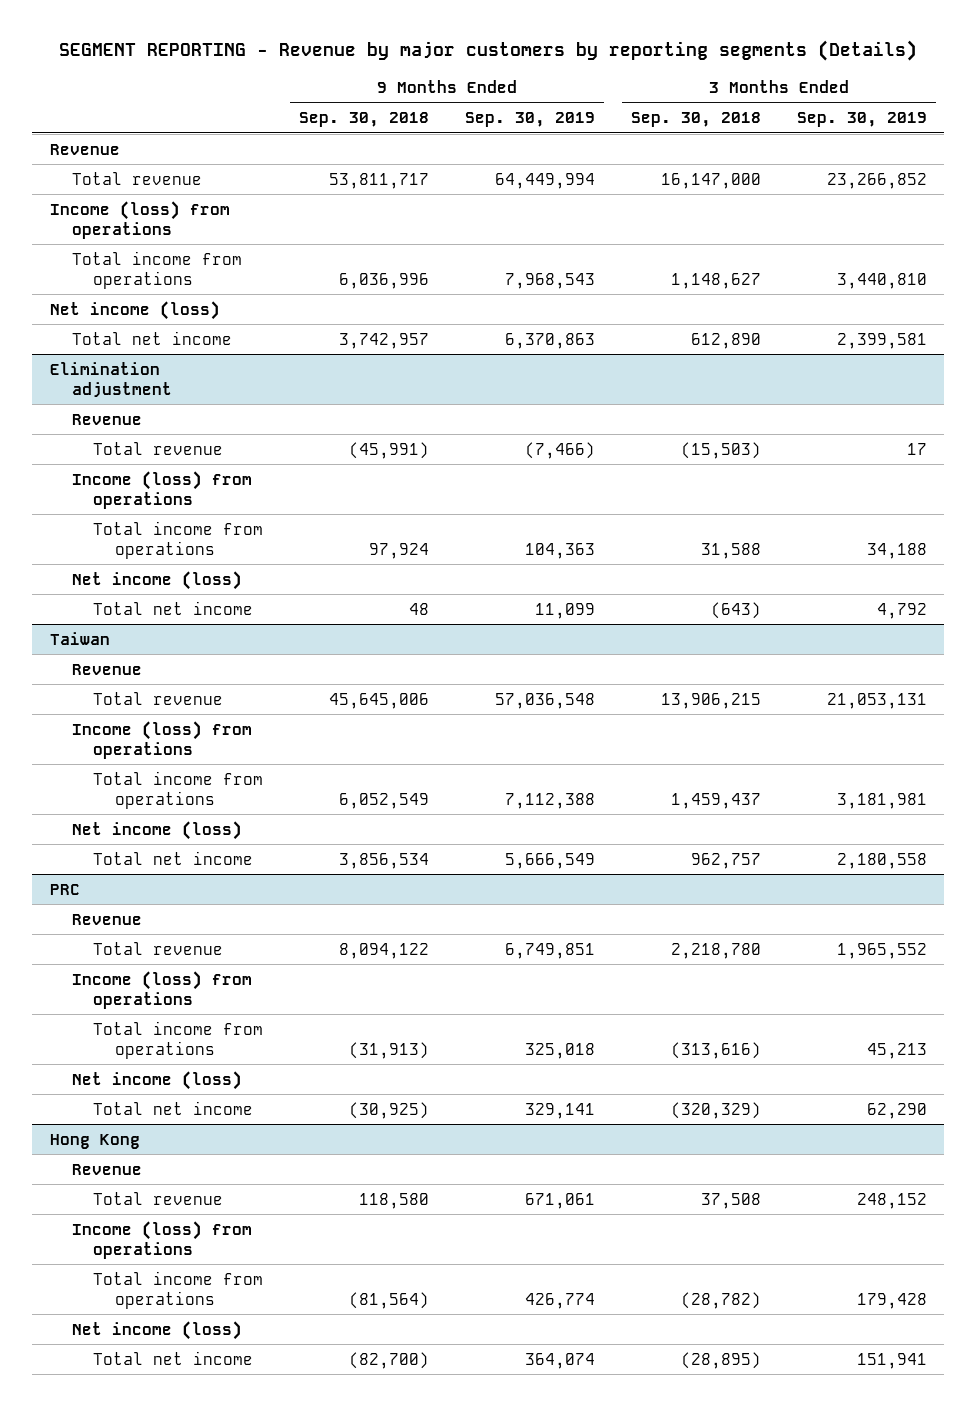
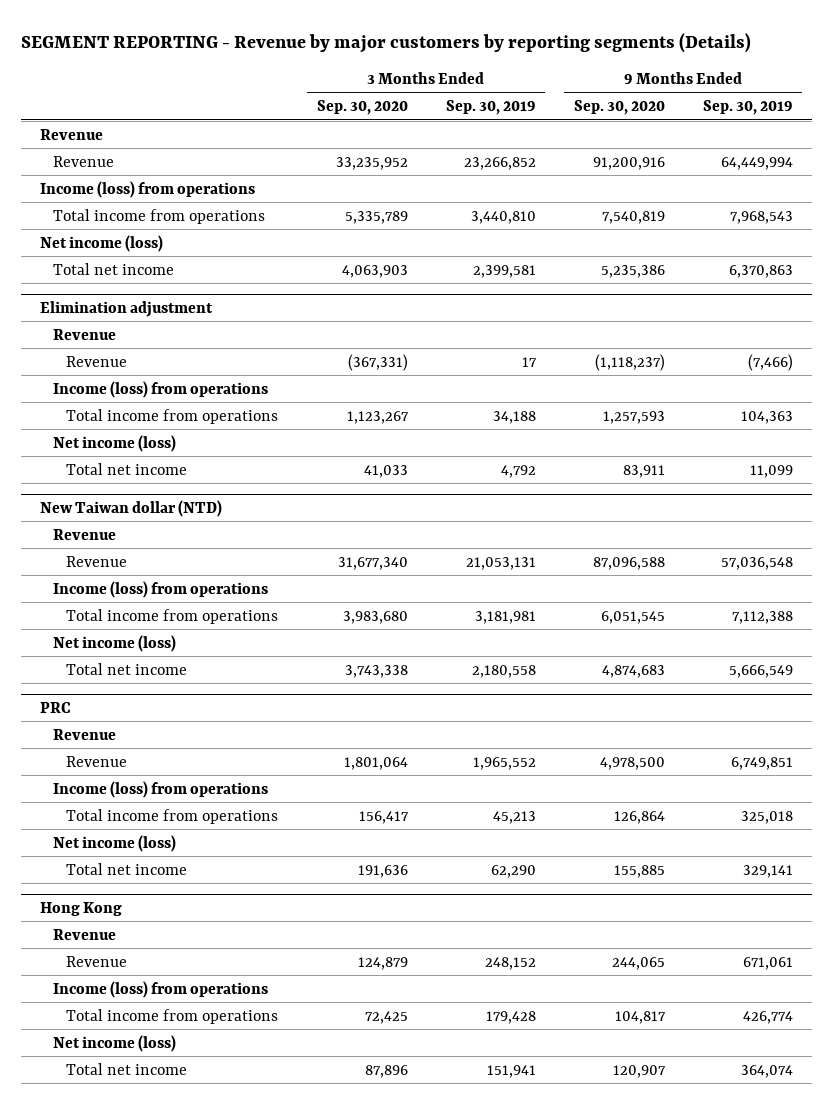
[299,112,430,128] Sep. 30, 2018 -> none
[630,112,761,128] Sep. 30, 2018 -> none
none -> [316,100,408,116] Sep. 30, 2020
none -> [573,100,665,116] Sep. 30, 2020
[71,171,202,185] Total revenue -> [53,155,115,167] Revenue
[93,441,224,455] Total revenue -> [66,355,128,367] Revenue
[49,631,110,645] Taiwan -> [39,499,222,517] New Taiwan dollar (NTD)
[93,691,224,705] Total revenue -> [66,555,128,567] Revenue
[93,941,224,955] Total revenue -> [66,755,128,767] Revenue
[93,1191,224,1205] Total revenue -> [66,955,128,967] Revenue

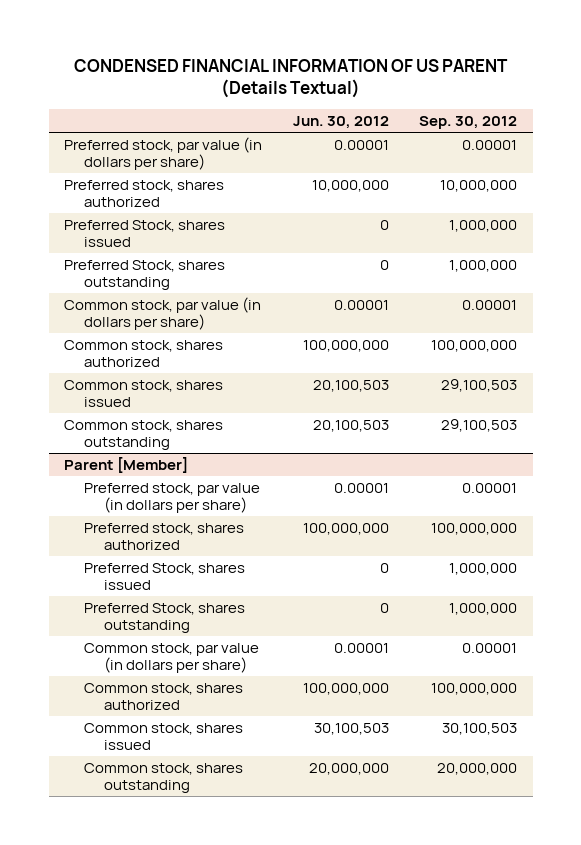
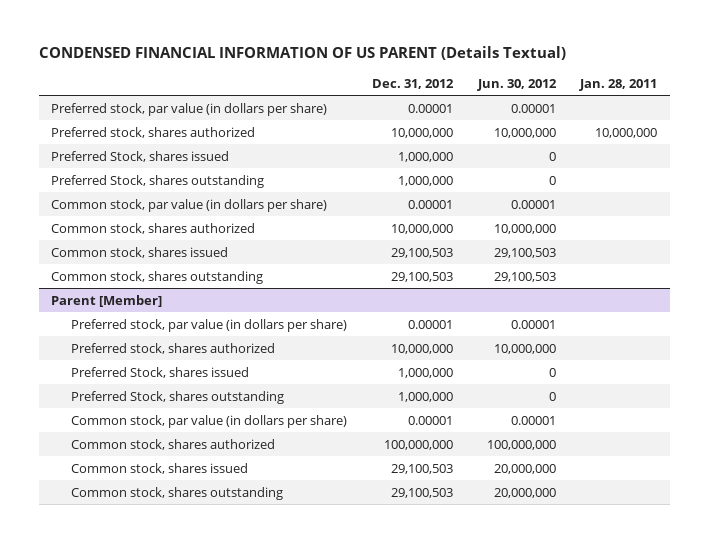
[419,116,518,130] Sep. 30, 2012 -> none
none -> [371,78,454,89] Dec. 31, 2012
none -> [579,78,658,91] Jan. 28, 2011
[302,339,389,352] 100,000,000 -> [493,223,556,234] 10,000,000
[312,379,389,392] 20,100,503 -> [493,247,556,258] 29,100,503
[312,419,389,432] 20,100,503 -> [493,271,556,282] 29,100,503
[302,522,389,535] 100,000,000 -> [493,343,556,354] 10,000,000
[313,722,389,735] 30,100,503 -> [493,463,556,474] 20,000,000

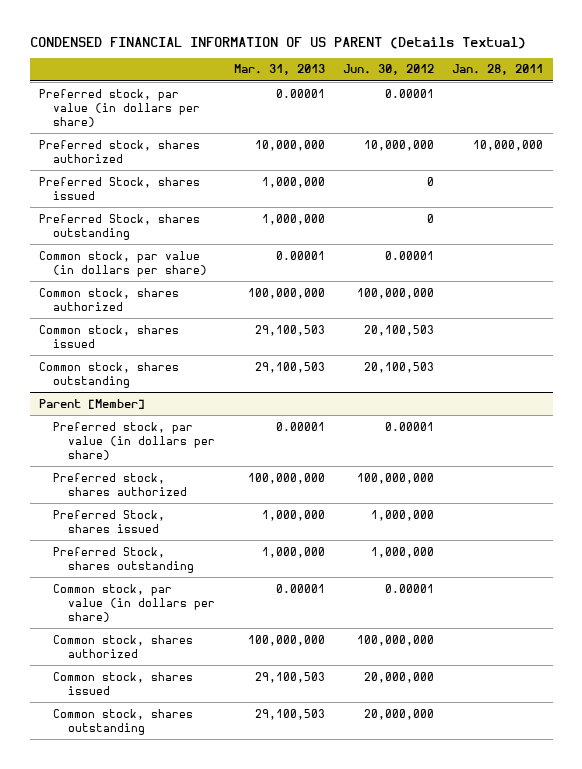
[371,78,454,89] Dec. 31, 2012 -> none
none -> [233,64,325,76] Mar. 31, 2013
[493,223,556,234] 10,000,000 -> [357,287,435,299] 100,000,000
[493,247,556,258] 29,100,503 -> [364,324,435,336] 20,100,503
[493,271,556,282] 29,100,503 -> [364,361,435,373] 20,100,503
[493,343,556,354] 10,000,000 -> [357,472,435,484] 100,000,000
[548,367,556,377] 0 -> [371,509,435,521] 1,000,000
[548,391,556,401] 0 -> [371,546,435,558] 1,000,000

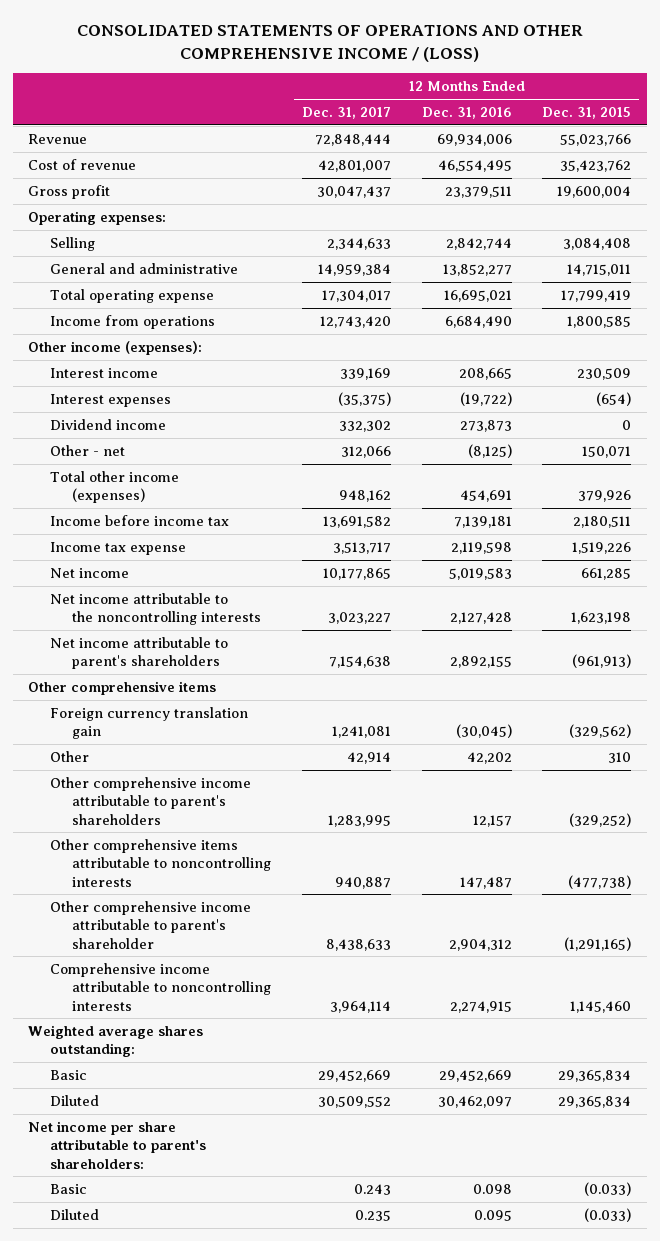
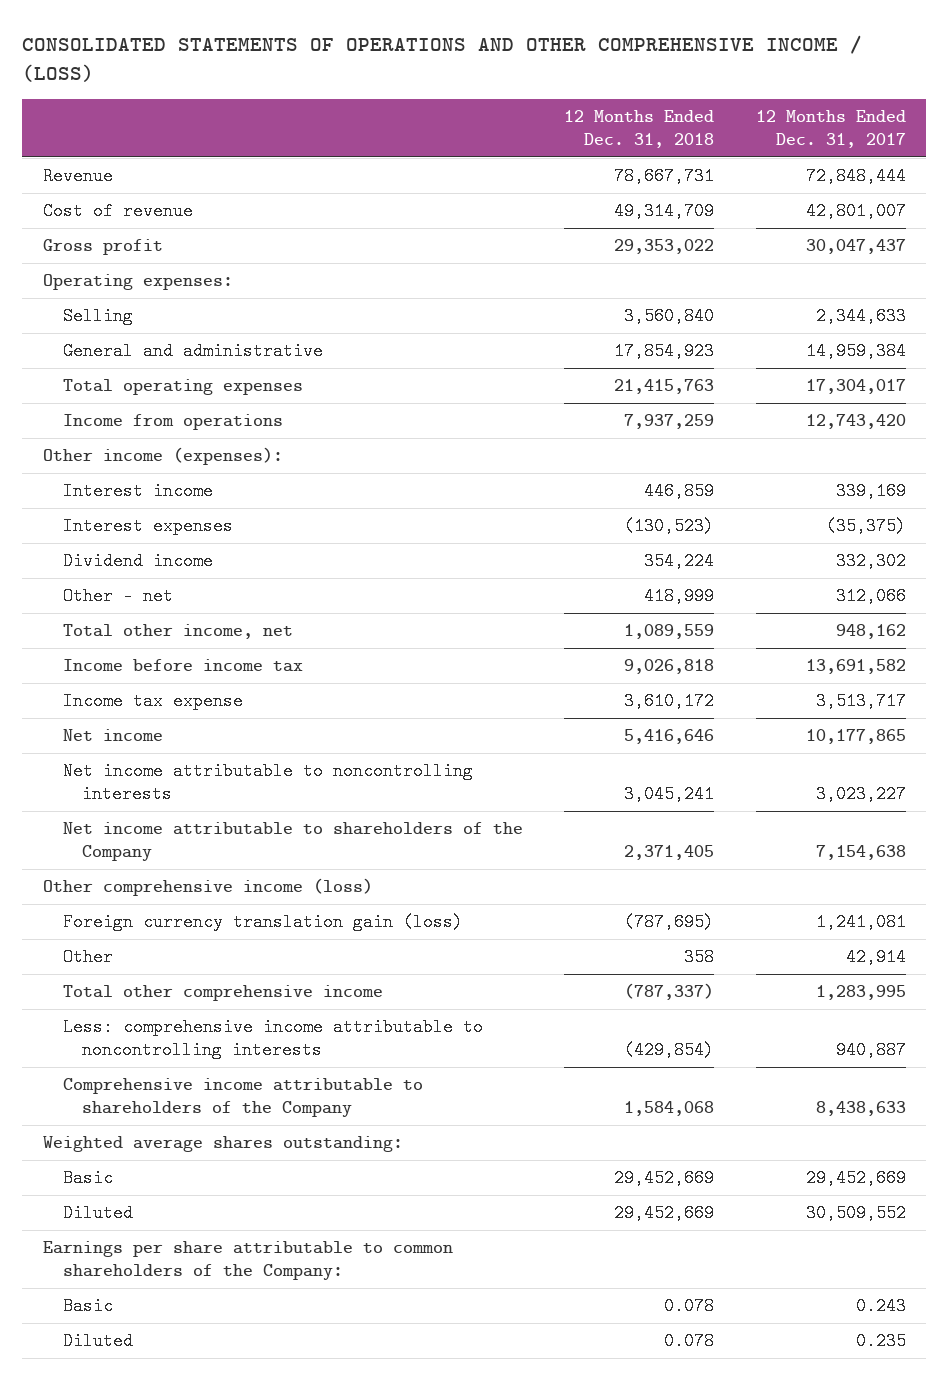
[421,107,512,120] Dec. 31, 2016 -> none
[542,107,632,120] Dec. 31, 2015 -> none
none -> [564,110,715,149] 12 Months Ended Dec. 31, 2018
[50,288,215,303] Total operating expense -> [62,379,303,396] Total operating expenses
[50,470,180,504] Total other income (expenses) -> [62,624,293,640] Total other income, net
[50,592,262,626] Net income attributable to the noncontrolling interests -> [62,762,473,804] Net income attributable to noncontrolling interests
[50,636,229,670] Net income attributable to parent's shareholders -> [62,822,523,862] Net income attributable to shareholders of the Company
[28,680,217,695] Other comprehensive items -> [42,878,373,897] Other comprehensive income (loss)
[50,706,249,740] Foreign currency translation gain -> [62,913,463,932] Foreign currency translation gain (loss)
[50,962,272,1011] Comprehensive income attributable to noncontrolling interests -> none
[50,776,252,825] Other comprehensive income attributable to parent's shareholders -> [62,985,383,1002] Total other comprehensive income
[50,838,272,887] Other comprehensive items attributable to noncontrolling interests -> [62,1018,483,1060] Less: comprehensive income attributable to noncontrolling interests
[50,900,252,949] Other comprehensive income attributable to parent's shareholder -> [62,1078,423,1118] Comprehensive income attributable to shareholders of the Company
[28,1120,207,1169] Net income per share attributable to parent's shareholders: -> none
none -> [42,1241,453,1281] Earnings per share attributable to common shareholders of the Company:

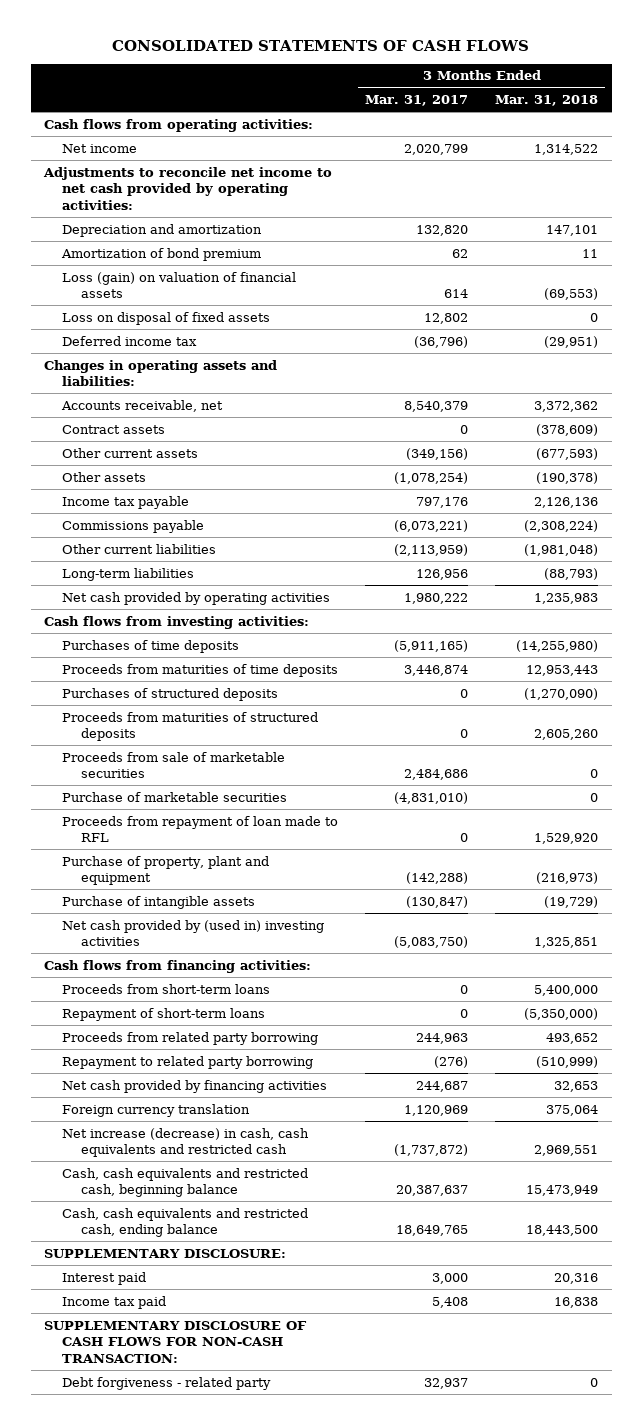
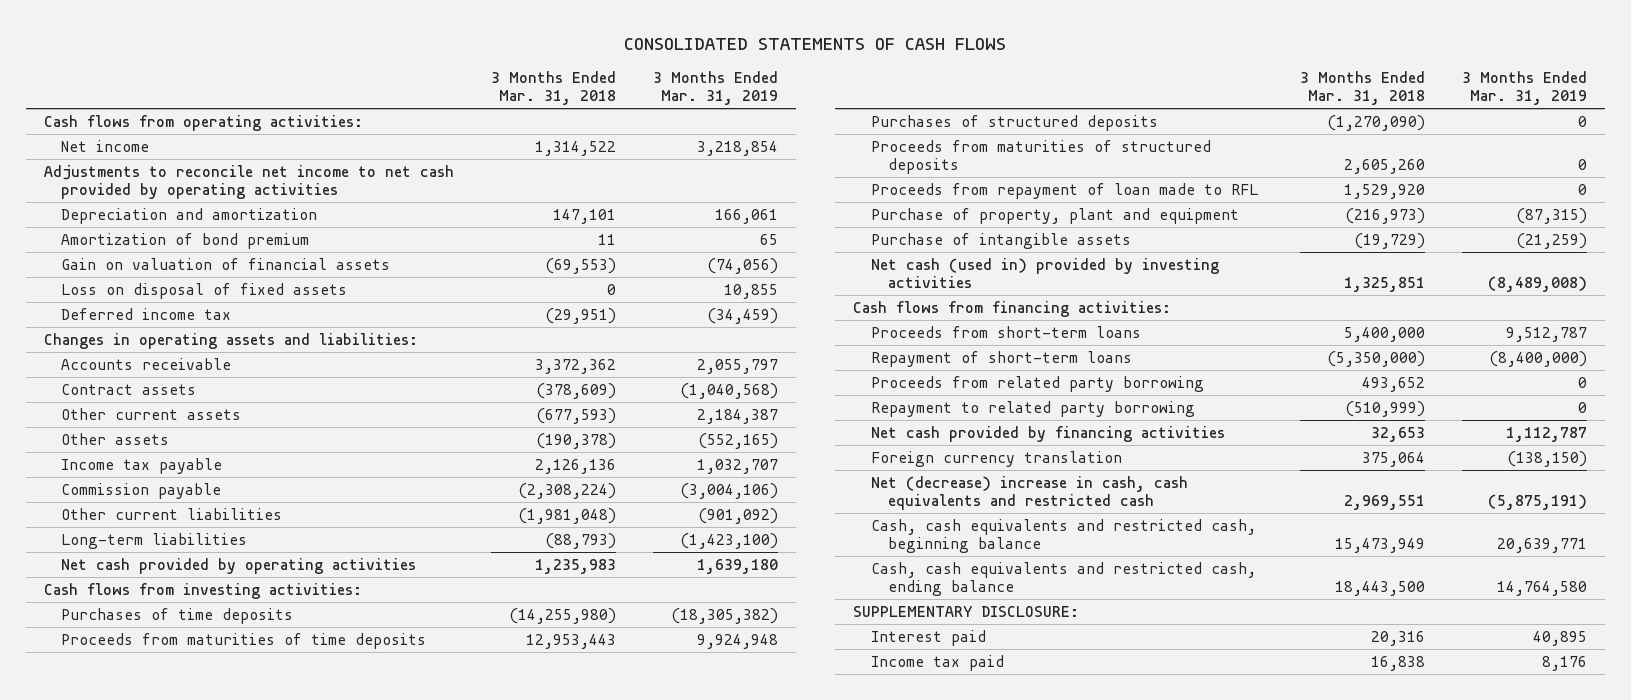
[365,95,469,107] Mar. 31, 2017 -> none
none -> [652,70,778,106] 3 Months Ended Mar. 31, 2019
[42,166,332,211] Adjustments to reconcile net income to net cash provided by operating activities: -> [44,164,455,200] Adjustments to reconcile net income to net cash provided by operating activities
[62,271,297,299] Loss (gain) on valuation of financial assets -> [61,257,391,270] Gain on valuation of financial assets
[61,399,224,412] Accounts receivable, net -> [61,357,232,370] Accounts receivable
[62,519,205,533] Commissions payable -> [61,482,222,499] Commission payable
[62,751,286,779] Proceeds from sale of marketable securities -> none
[62,791,288,802] Purchase of marketable securities -> none
[62,919,325,947] Net cash provided by (used in) investing activities -> [870,257,1219,289] Net cash (used in) provided by investing activities
[62,1127,310,1158] Net increase (decrease) in cash, cash equivalents and restricted cash -> [870,475,1188,511] Net (decrease) increase in cash, cash equivalents and restricted cash
[43,1320,307,1364] SUPPLEMENTARY DISCLOSURE OF CASH FLOWS FOR NON-CASH TRANSACTION: -> none
[62,1376,272,1390] Debt forgiveness - related party -> none

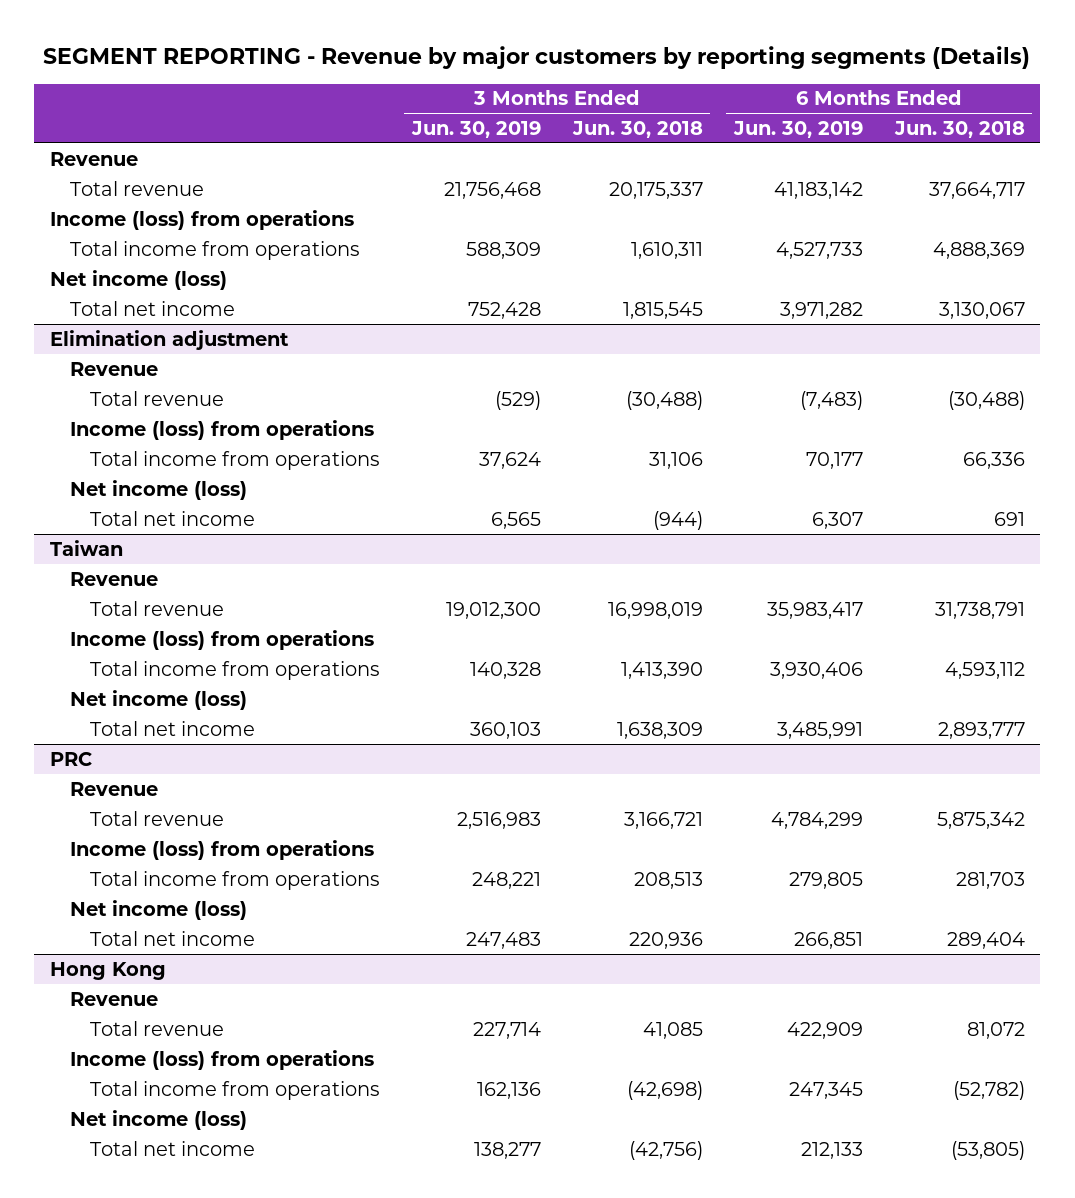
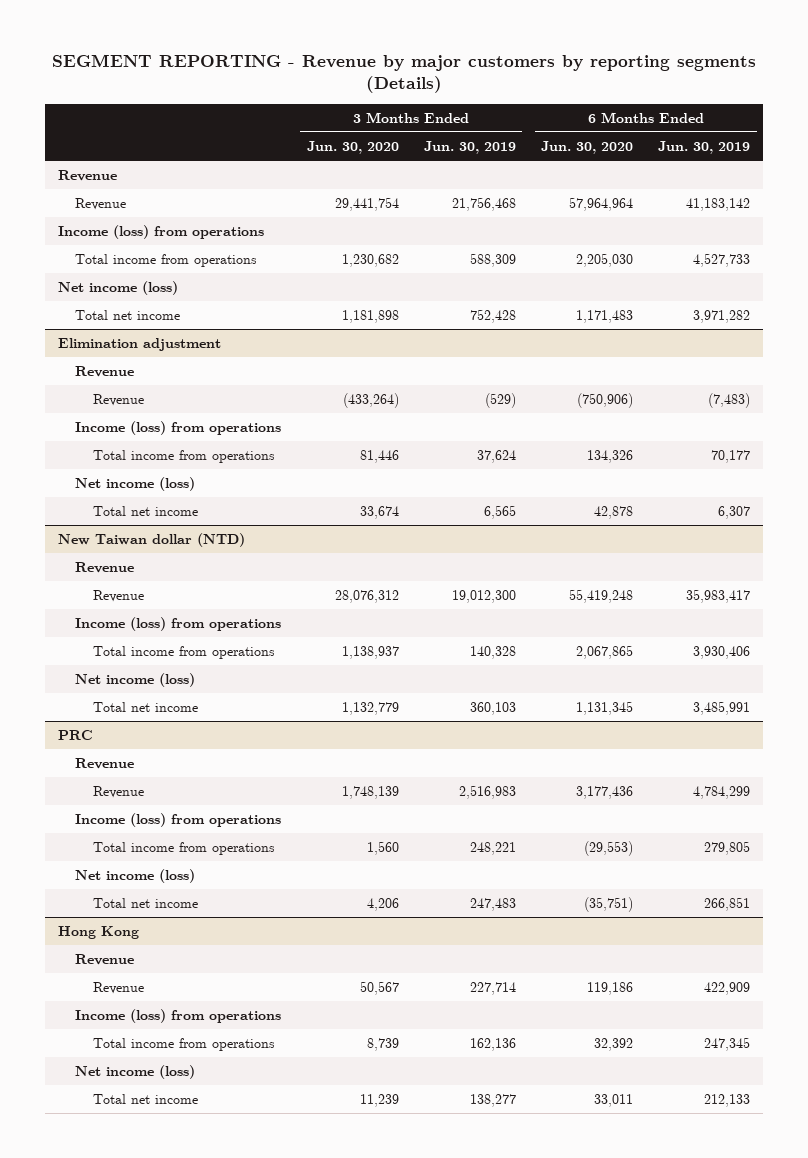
[571,120,703,138] Jun. 30, 2018 -> none
[893,120,1025,138] Jun. 30, 2018 -> none
none -> [306,140,399,154] Jun. 30, 2020
none -> [541,140,634,154] Jun. 30, 2020
[70,180,205,196] Total revenue -> [75,198,127,211] Revenue
[90,390,225,406] Total revenue -> [92,394,144,407] Revenue
[50,539,124,556] Taiwan -> [58,533,246,548] New Taiwan dollar (NTD)
[90,600,225,616] Total revenue -> [92,590,144,603] Revenue
[90,810,225,826] Total revenue -> [92,786,144,799] Revenue
[90,1020,225,1036] Total revenue -> [92,982,144,995] Revenue

